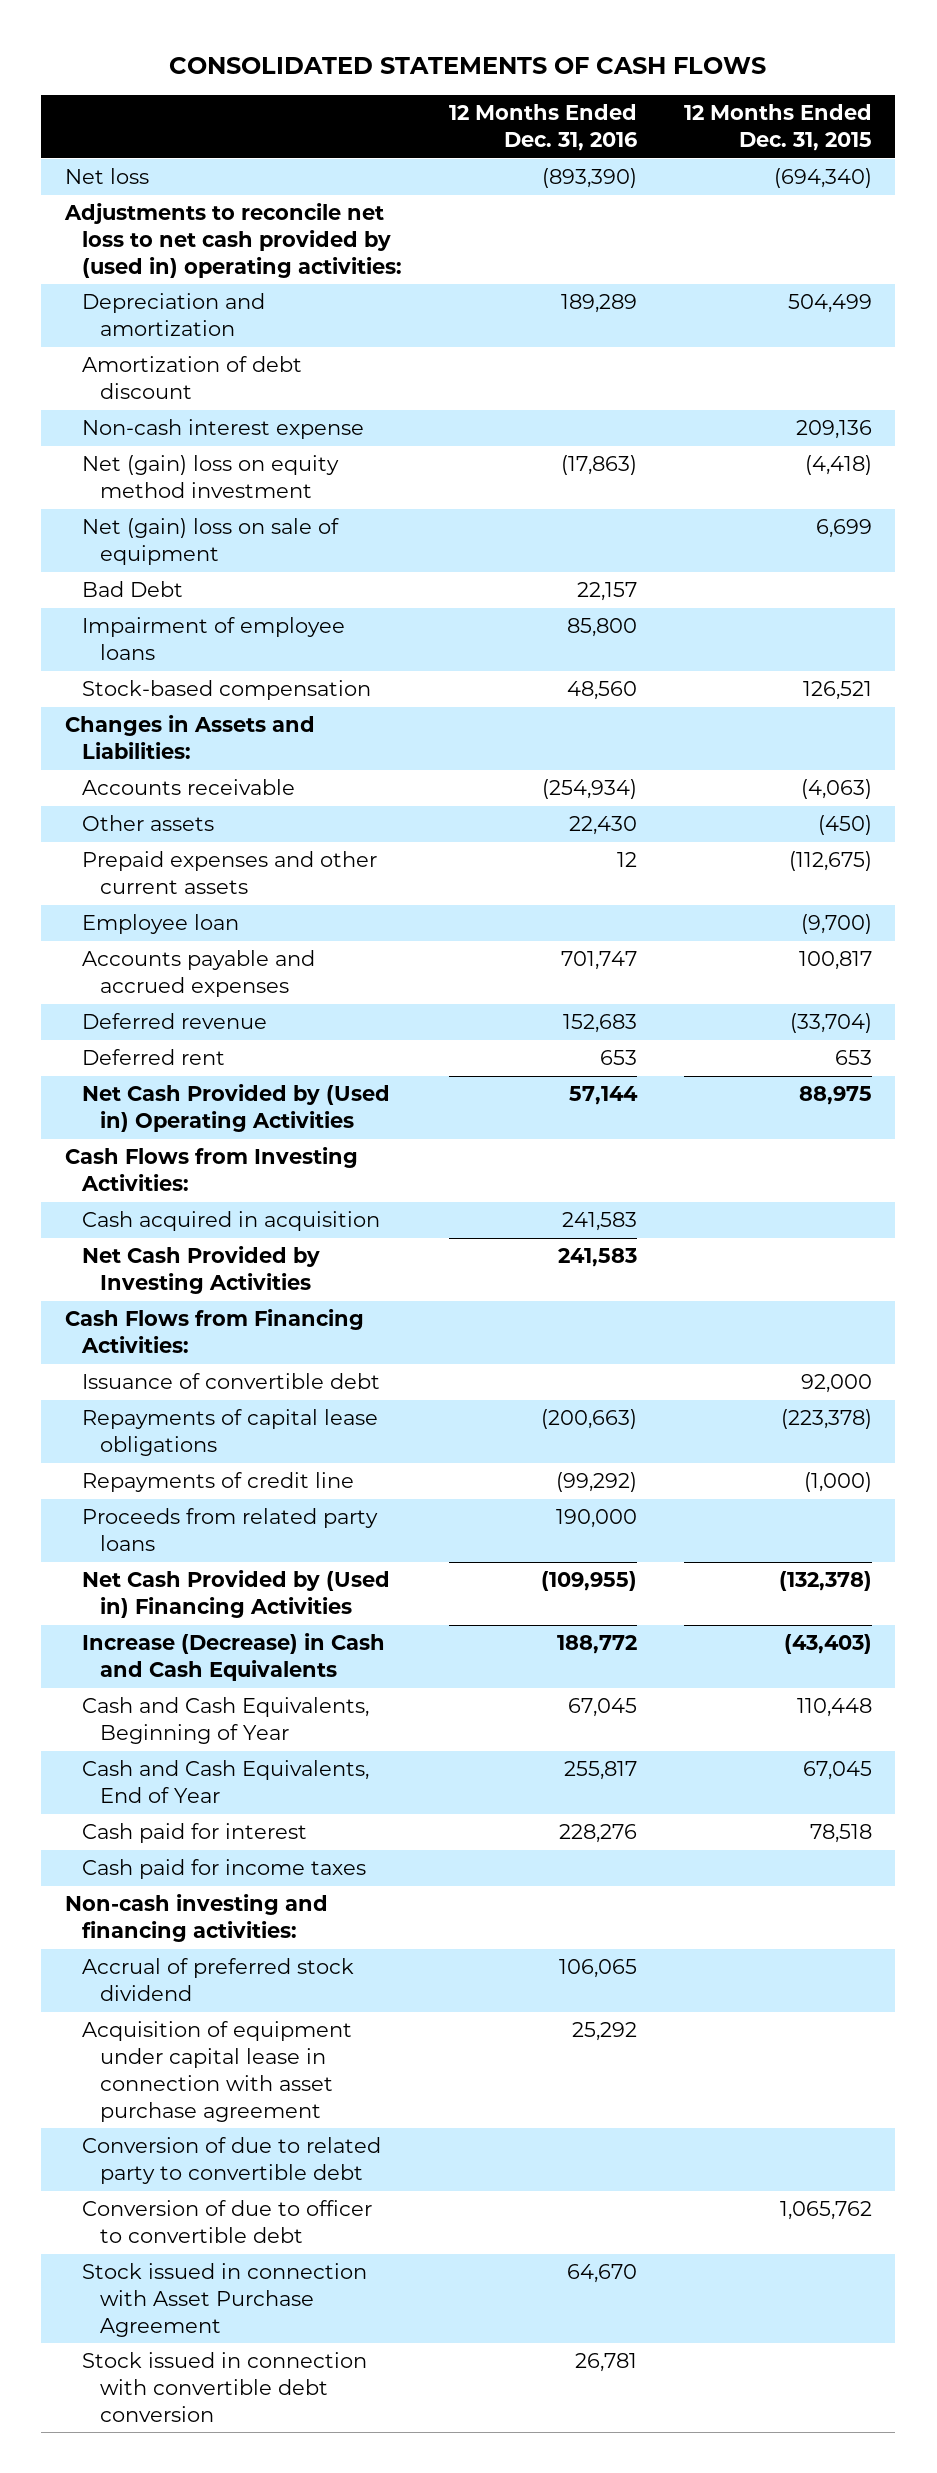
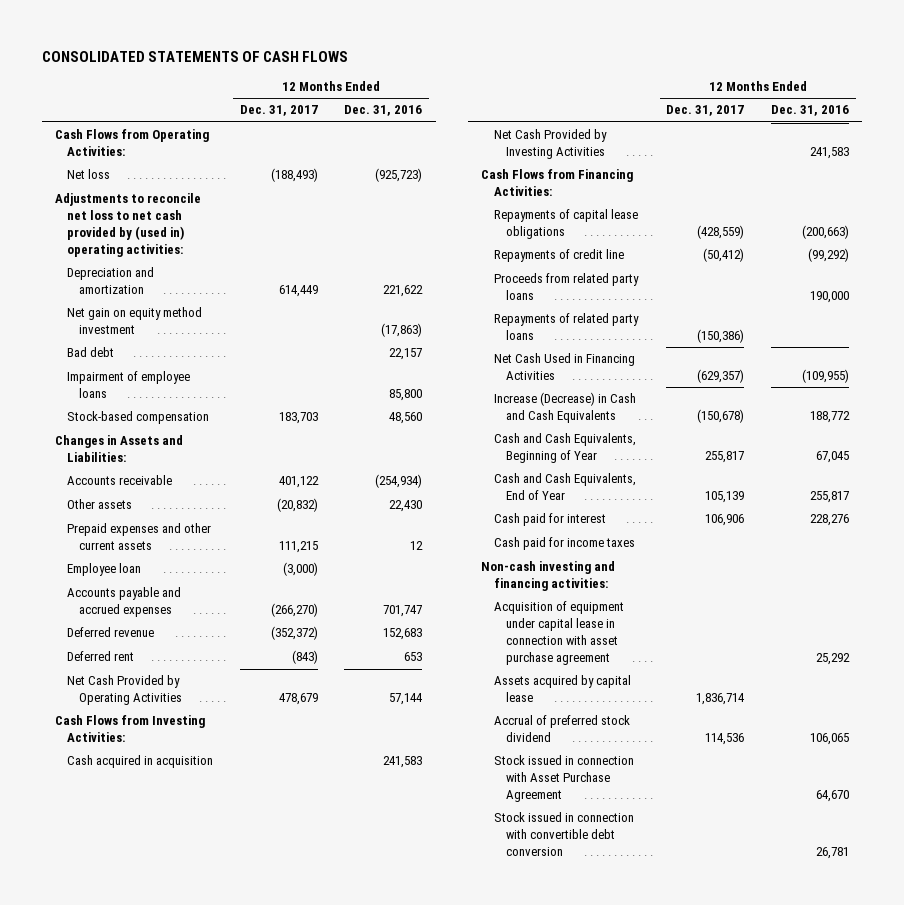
[684,104,873,151] 12 Months Ended Dec. 31, 2015 -> none
none -> [239,105,318,117] Dec. 31, 2017
none -> [54,129,209,157] Cash Flows from Operating Activities:
[542,168,638,189] (893,390) -> [375,168,423,183] (925,723)
[82,356,303,400] Amortization of debt discount -> none
[82,419,365,440] Non-cash interest expense -> none
[82,518,340,566] Net (gain) loss on sale of equipment -> none
[561,294,638,314] 189,289 -> [383,285,424,298] 221,622
[82,455,340,499] Net (gain) loss on equity method investment -> [66,307,202,335] Net gain on equity method investment
[82,581,184,598] Bad Debt -> [66,347,114,358] Bad debt
[82,1084,391,1133] Net Cash Provided by (Used in) Operating Activities -> [66,675,183,706] Net Cash Provided by Operating Activities
[82,1373,381,1390] Issuance of convertible debt -> none
none -> [493,313,639,341] Repayments of related party loans
[82,1570,391,1619] Net Cash Provided by (Used in) Financing Activities -> [493,353,635,381] Net Cash Used in Financing Activities
[82,2137,382,2185] Conversion of due to related party to convertible debt -> none
[82,2200,373,2244] Conversion of due to officer to convertible debt -> none
none -> [493,675,631,703] Assets acquired by capital lease
[82,1958,355,2002] Accrual of preferred stock dividend -> [493,715,630,743] Accrual of preferred stock dividend

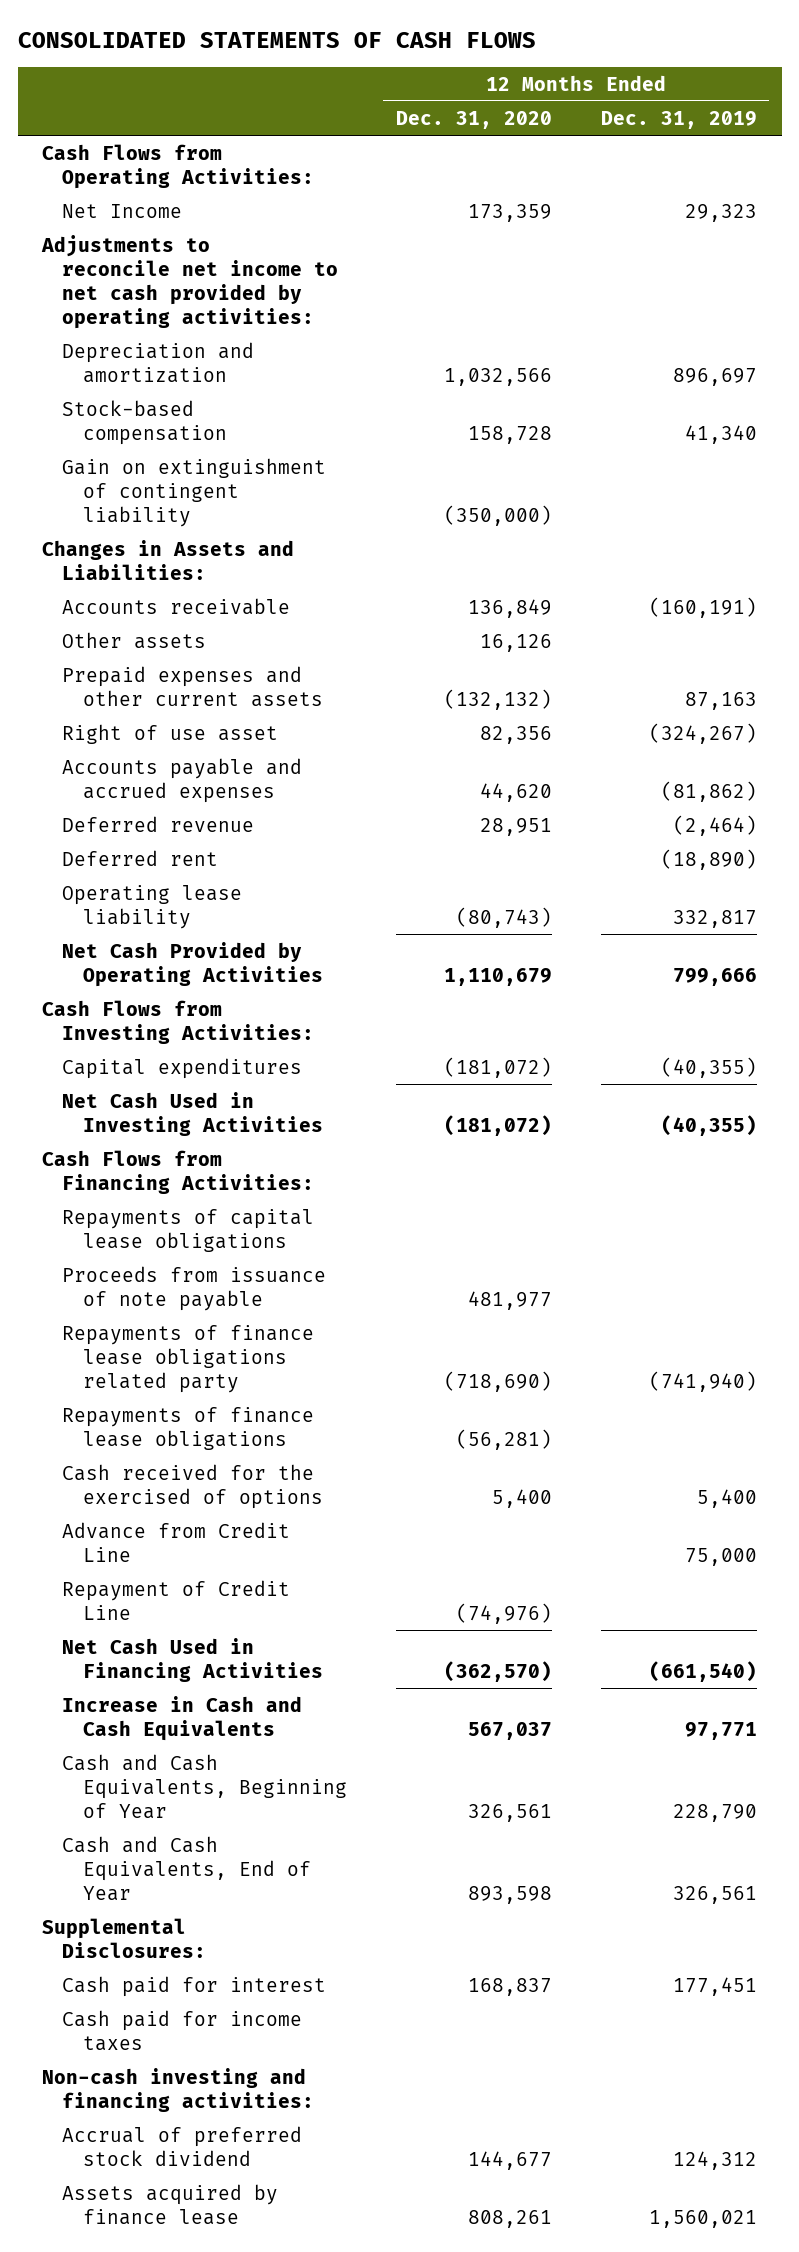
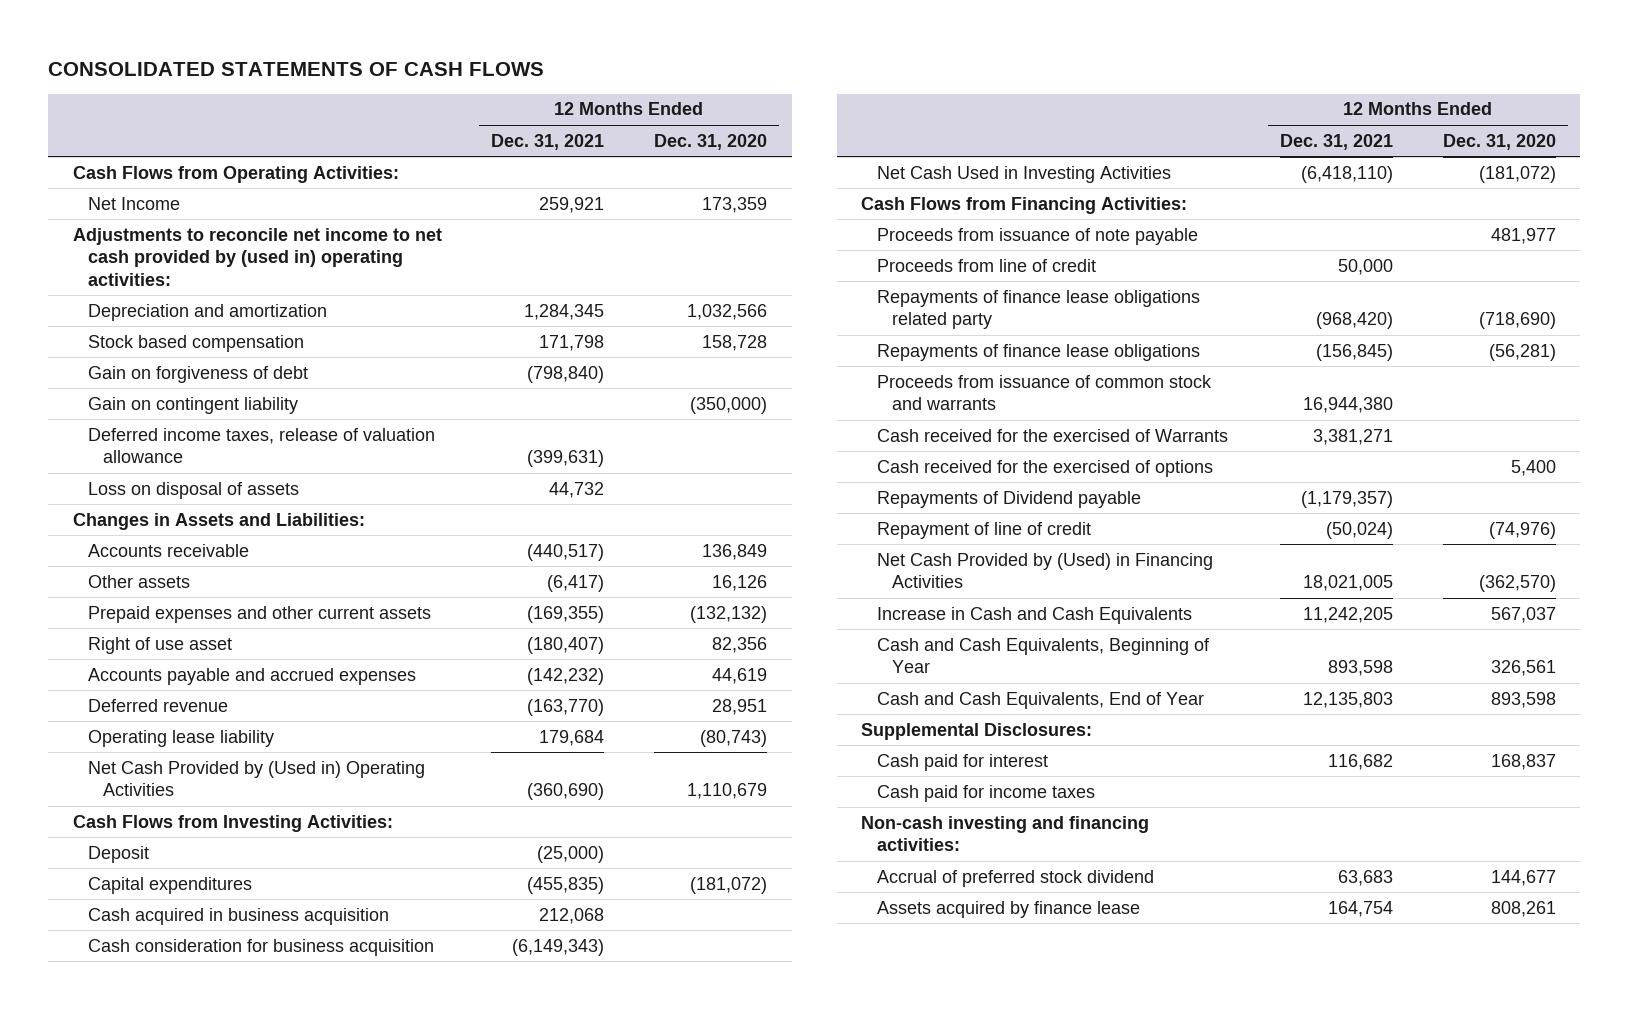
[600,110,757,129] Dec. 31, 2019 -> none
none -> [491,133,605,150] Dec. 31, 2021
[41,234,339,329] Adjustments to reconcile net income to net cash provided by operating activities: -> [72,227,442,286] Adjustments to reconcile net income to net cash provided by (used in) operating activities:
[62,399,227,445] Stock-based compensation -> [88,334,305,352] Stock based compensation
none -> [88,365,309,383] Gain on forgiveness of debt
[62,457,327,527] Gain on extinguishment of contingent liability -> [88,396,299,414] Gain on contingent liability
none -> [88,427,436,464] Deferred income taxes, release of valuation allowance
none -> [88,481,300,499] Loss on disposal of assets
[479,782,552,802] 44,620 -> [711,667,767,684] 44,619
[62,849,219,866] Deferred rent -> none
[62,941,323,987] Net Cash Provided by Operating Activities -> [88,760,426,797] Net Cash Provided by (Used in) Operating Activities
none -> [88,845,150,863] Deposit
none -> [88,907,390,925] Cash acquired in business acquisition
none -> [88,938,435,956] Cash consideration for business acquisition
[62,1208,315,1252] Repayments of capital lease obligations -> none
none -> [876,258,1096,272] Proceeds from line of credit
none -> [876,374,1212,411] Proceeds from issuance of common stock and warrants
none -> [876,428,1228,442] Cash received for the exercised of Warrants
[62,1521,291,1562] Advance from Credit Line -> none
none -> [876,490,1141,508] Repayments of Dividend payable
[62,1579,291,1620] Repayment of Credit Line -> [876,521,1091,539] Repayment of line of credit
[62,1637,323,1682] Net Cash Used in Financing Activities -> [876,552,1213,589] Net Cash Provided by (Used) in Financing Activities

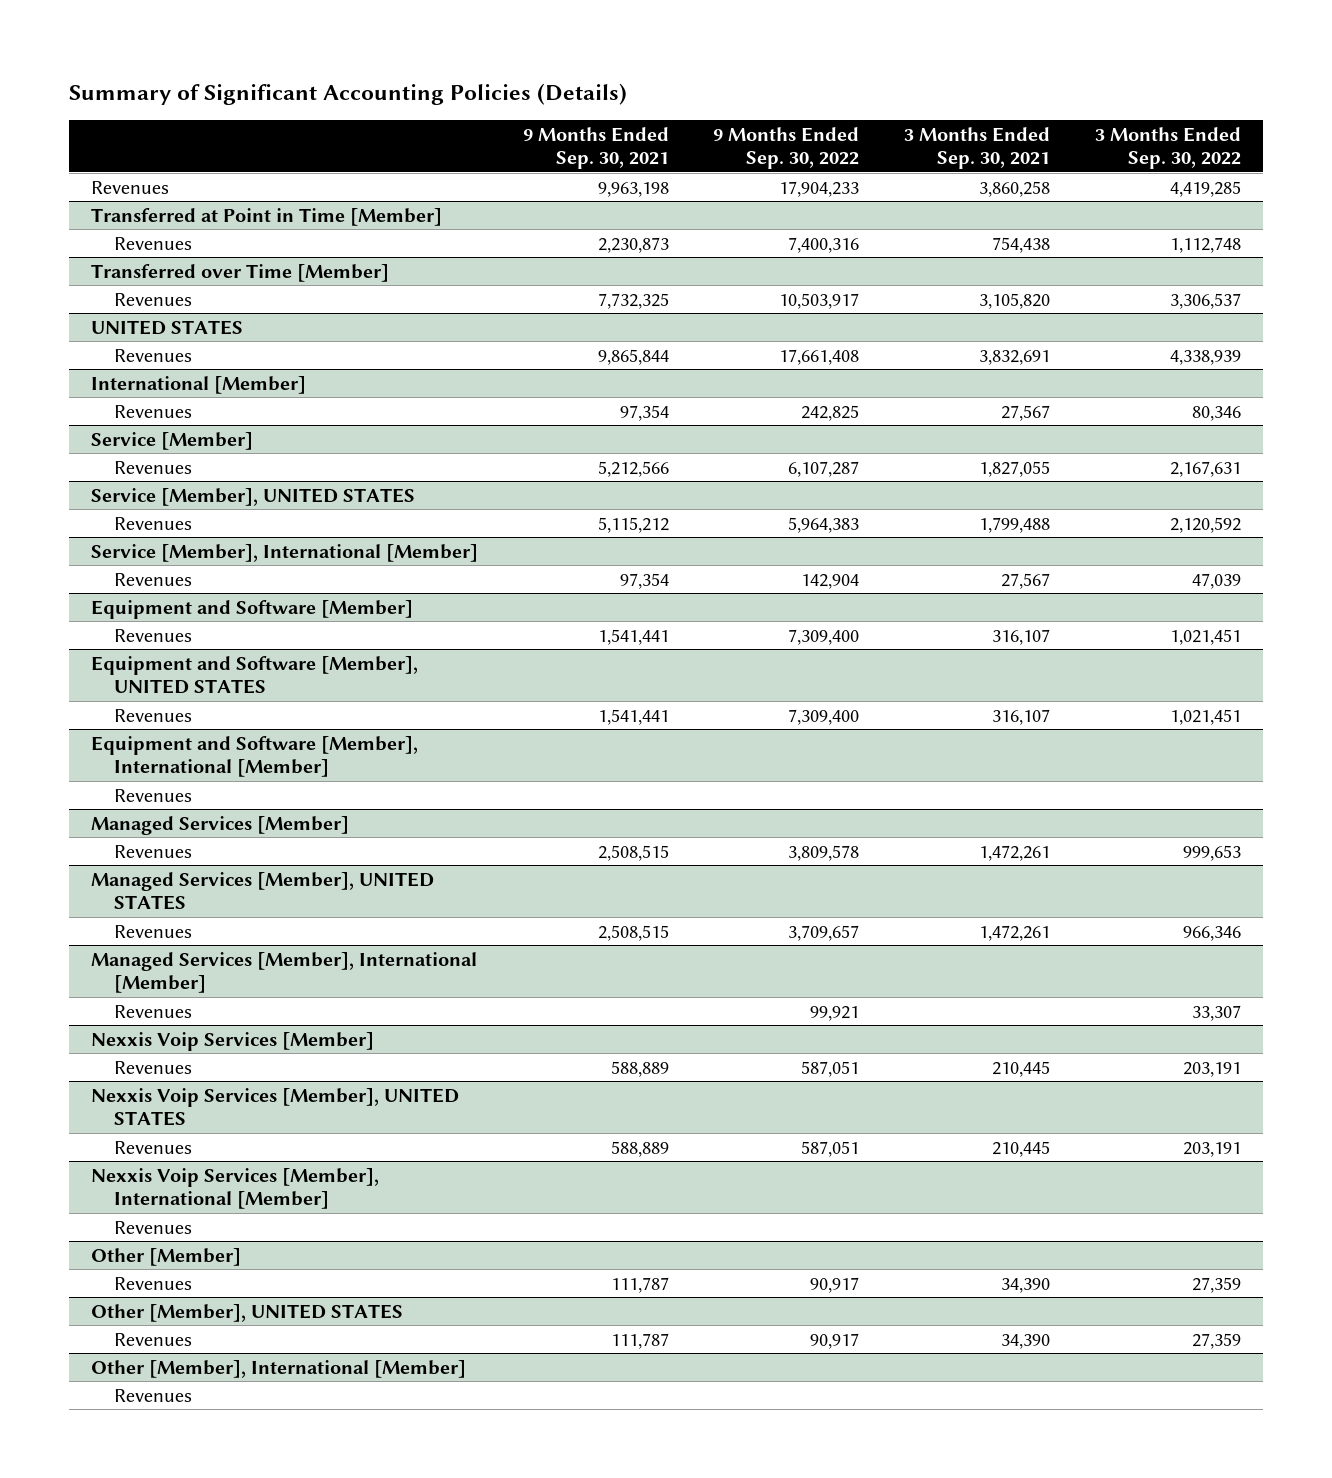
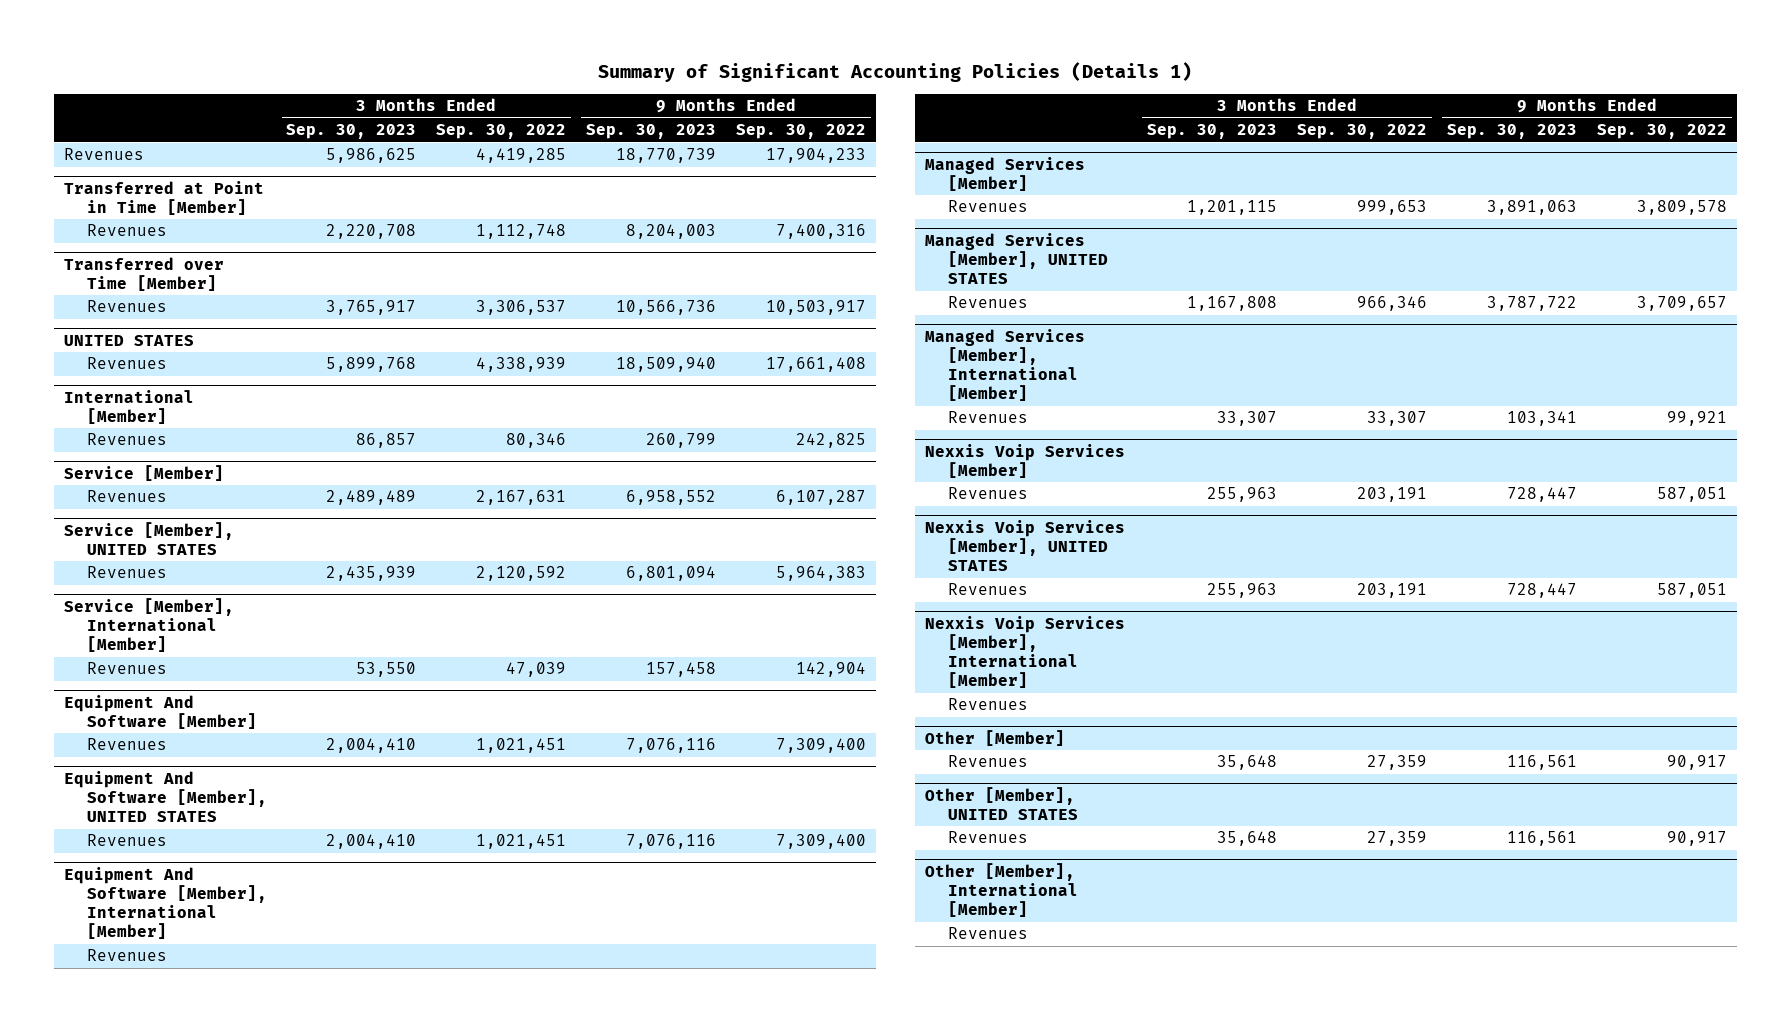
[69,83,628,106] Summary of Significant Accounting Policies (Details) -> [598,62,1193,83] Summary of Significant Accounting Policies (Details 1)
[522,126,669,170] 9 Months Ended Sep. 30, 2021 -> none
[904,126,1051,170] 3 Months Ended Sep. 30, 2021 -> none
none -> [286,124,417,140] Sep. 30, 2023
none -> [585,124,716,140] Sep. 30, 2023
[91,599,414,619] Equipment and Software [Member] -> [63,694,257,730] Equipment And Software [Member]
[91,655,419,695] Equipment and Software [Member], UNITED STATES -> [63,770,267,823] Equipment And Software [Member], UNITED STATES
[91,735,419,778] Equipment and Software [Member], International [Member] -> [63,866,267,940] Equipment And Software [Member], International [Member]

